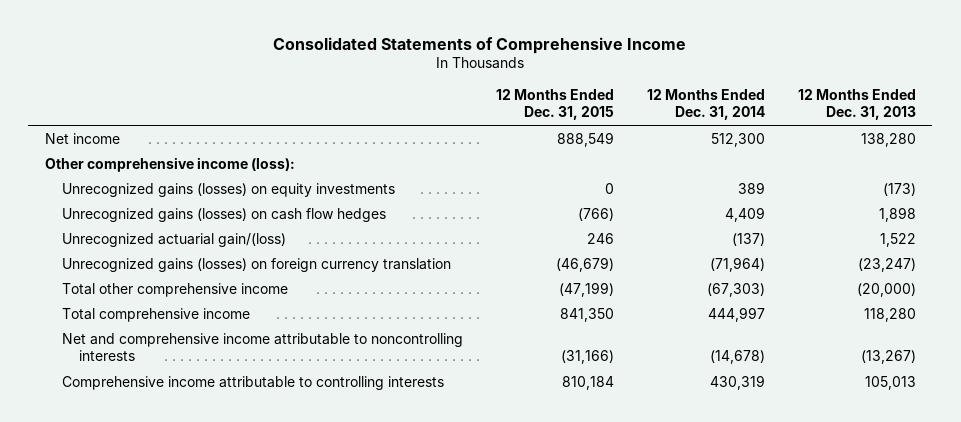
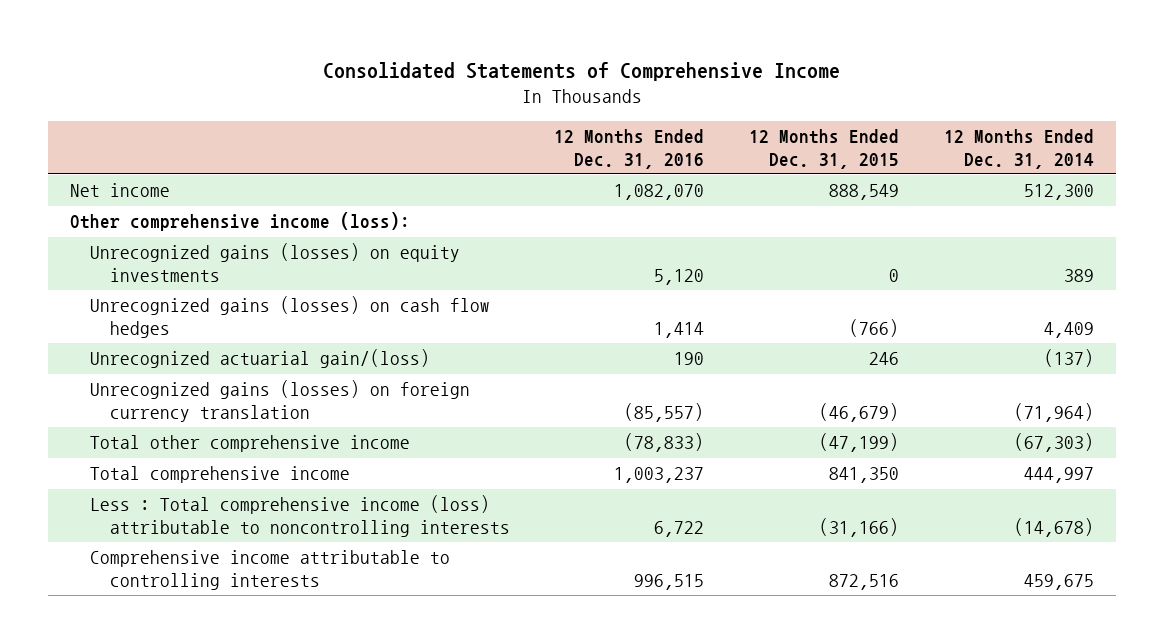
[797,88,916,121] 12 Months Ended Dec. 31, 2013 -> none
none -> [554,129,705,169] 12 Months Ended Dec. 31, 2016
[62,332,464,362] Net and comprehensive income attributable to noncontrolling interests -> [89,495,510,537] Less : Total comprehensive income (loss) attributable to noncontrolling interests
[562,375,615,390] 810,184 -> [829,573,900,590] 872,516
[709,374,765,390] 430,319 -> [1024,573,1095,590] 459,675

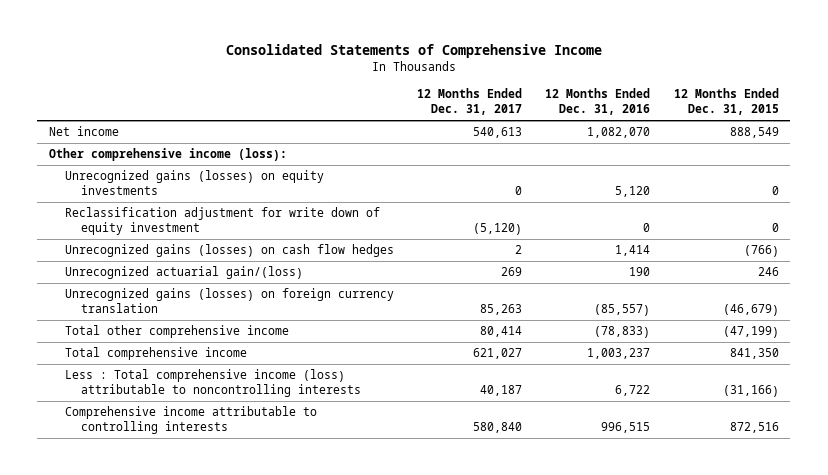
[944,129,1095,169] 12 Months Ended Dec. 31, 2014 -> none
none -> [417,88,523,116] 12 Months Ended Dec. 31, 2017
none -> [64,207,380,236] Reclassification adjustment for write down of equity investment

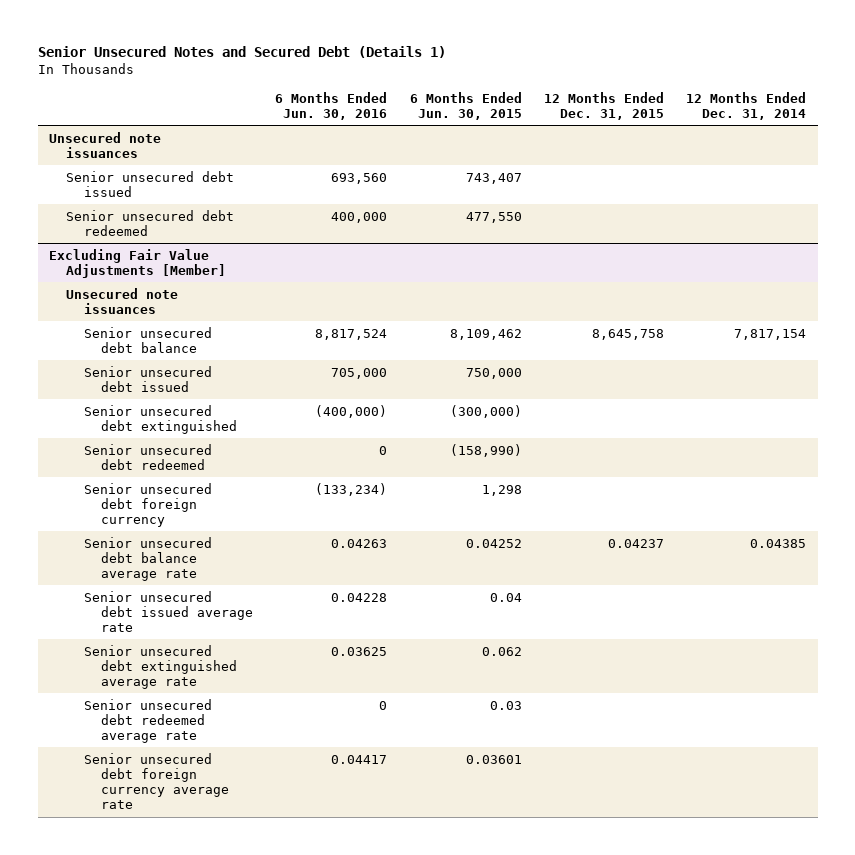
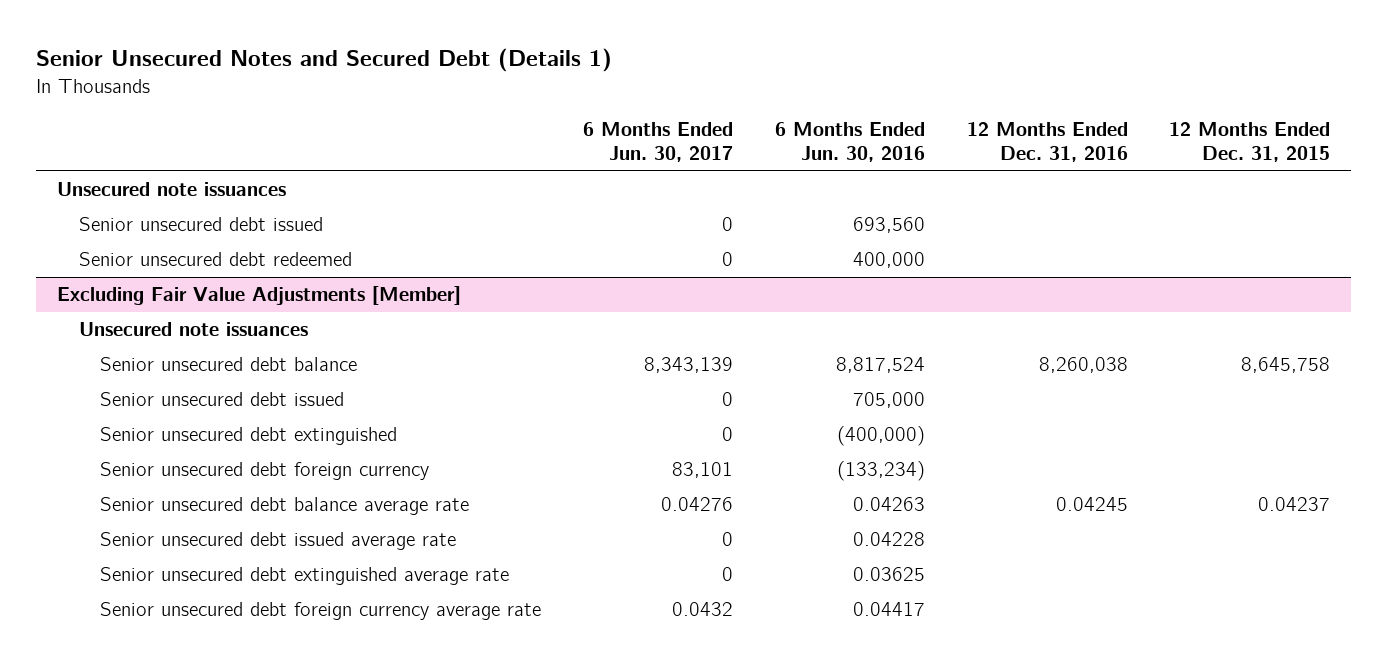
[409,91,522,120] 6 Months Ended Jun. 30, 2015 -> none
[686,91,807,120] 12 Months Ended Dec. 31, 2014 -> none
none -> [582,122,733,162] 6 Months Ended Jun. 30, 2017
none -> [966,122,1128,162] 12 Months Ended Dec. 31, 2016
[83,443,212,470] Senior unsecured debt redeemed -> none
[83,698,212,743] Senior unsecured debt redeemed average rate -> none

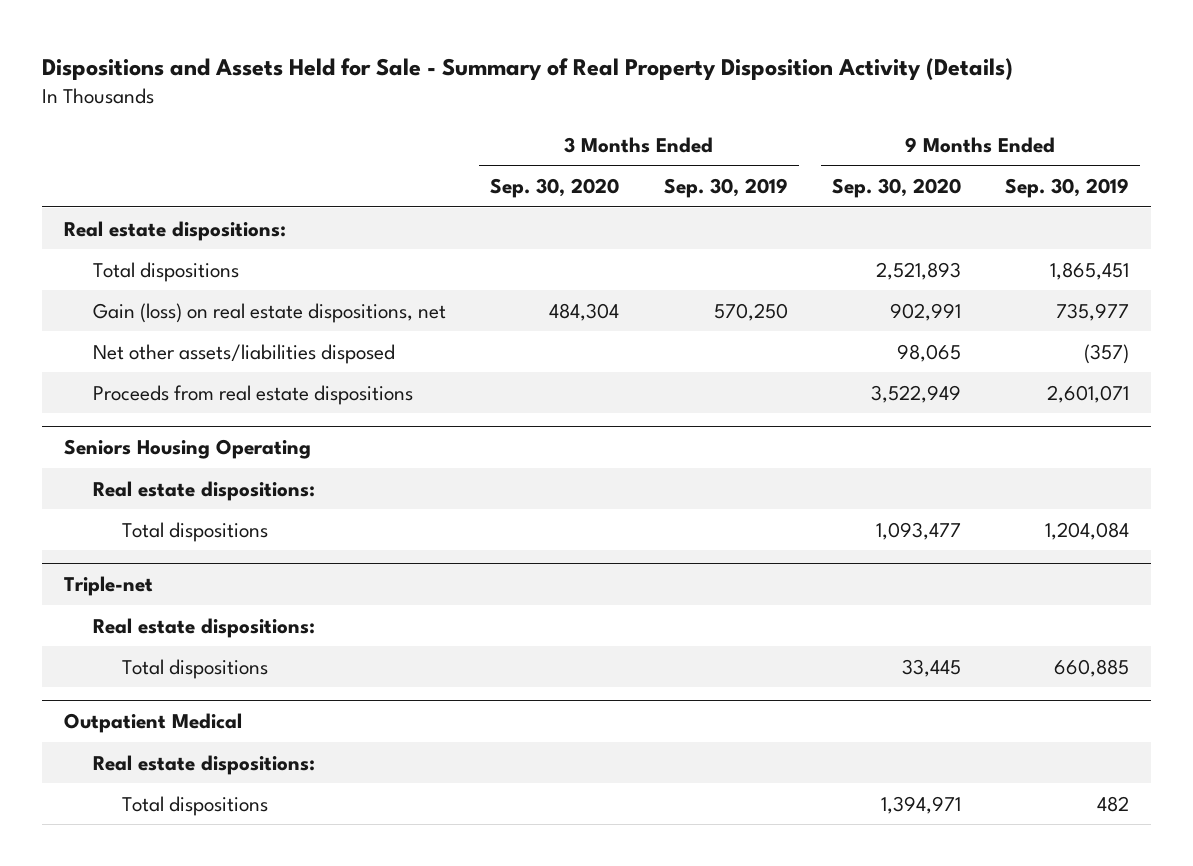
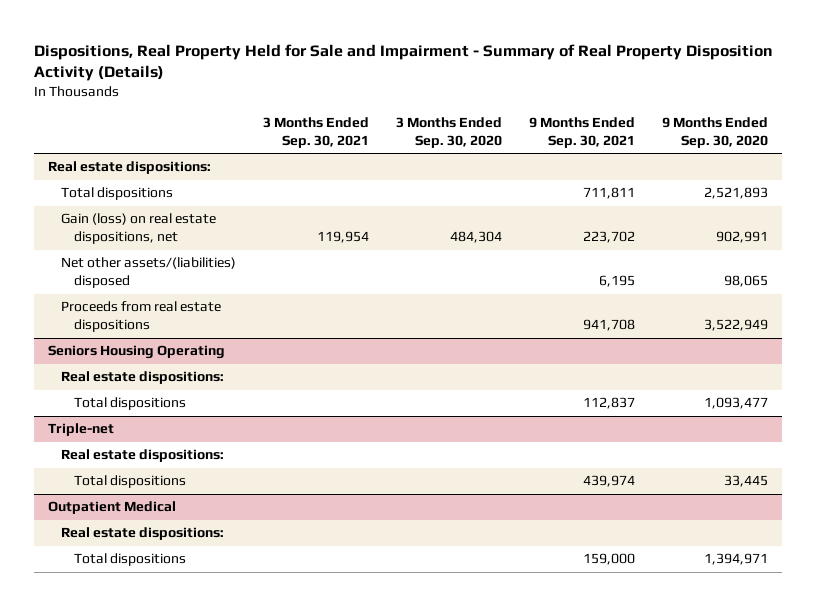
[42,57,1014,80] Dispositions and Assets Held for Sale - Summary of Real Property Disposition Activity (Details) -> [34,43,774,82] Dispositions, Real Property Held for Sale and Impairment - Summary of Real Property Disposition Activity (Details)
[663,178,788,199] Sep. 30, 2019 -> none
[1004,178,1129,199] Sep. 30, 2019 -> none
none -> [263,117,370,148] 3 Months Ended Sep. 30, 2021
none -> [529,117,636,148] 9 Months Ended Sep. 30, 2021
[93,343,396,364] Net other assets/liabilities disposed -> [60,257,236,289] Net other assets/(liabilities) disposed

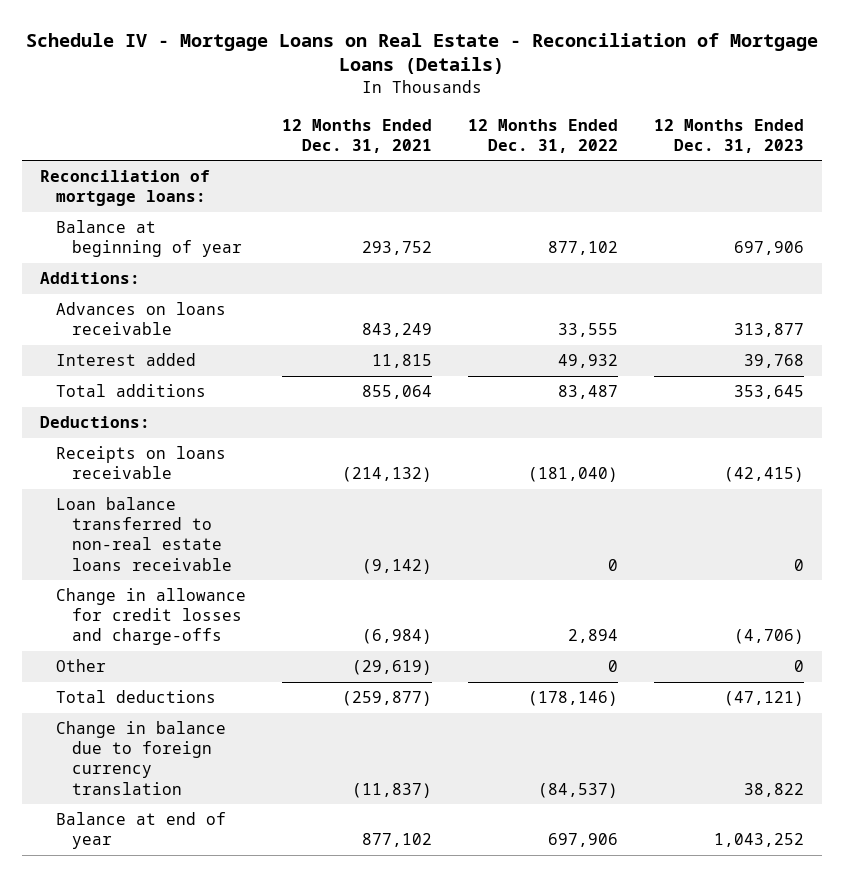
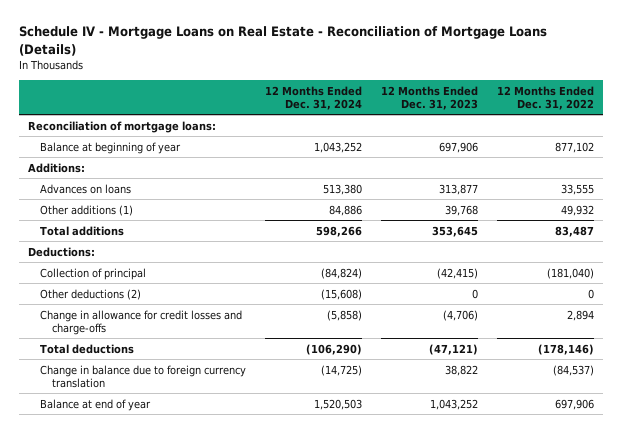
[281,118,432,153] 12 Months Ended Dec. 31, 2021 -> none
none -> [265,85,363,111] 12 Months Ended Dec. 31, 2024
[55,302,226,336] Advances on loans receivable -> [40,183,132,194] Advances on loans
[55,353,196,367] Interest added -> [40,204,134,216] Other additions (1)
[55,446,226,480] Receipts on loans receivable -> [40,267,147,280] Collection of principal
[55,497,233,571] Loan balance transferred to non-real estate loans receivable -> [40,288,142,300] Other deductions (2)
[55,659,106,673] Other -> none

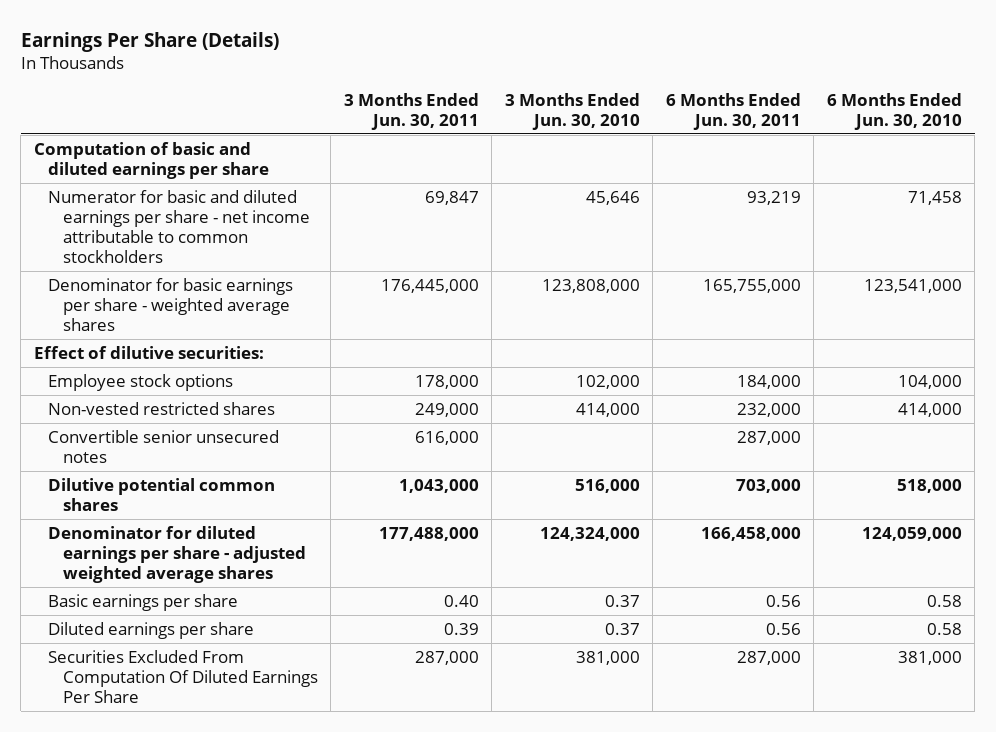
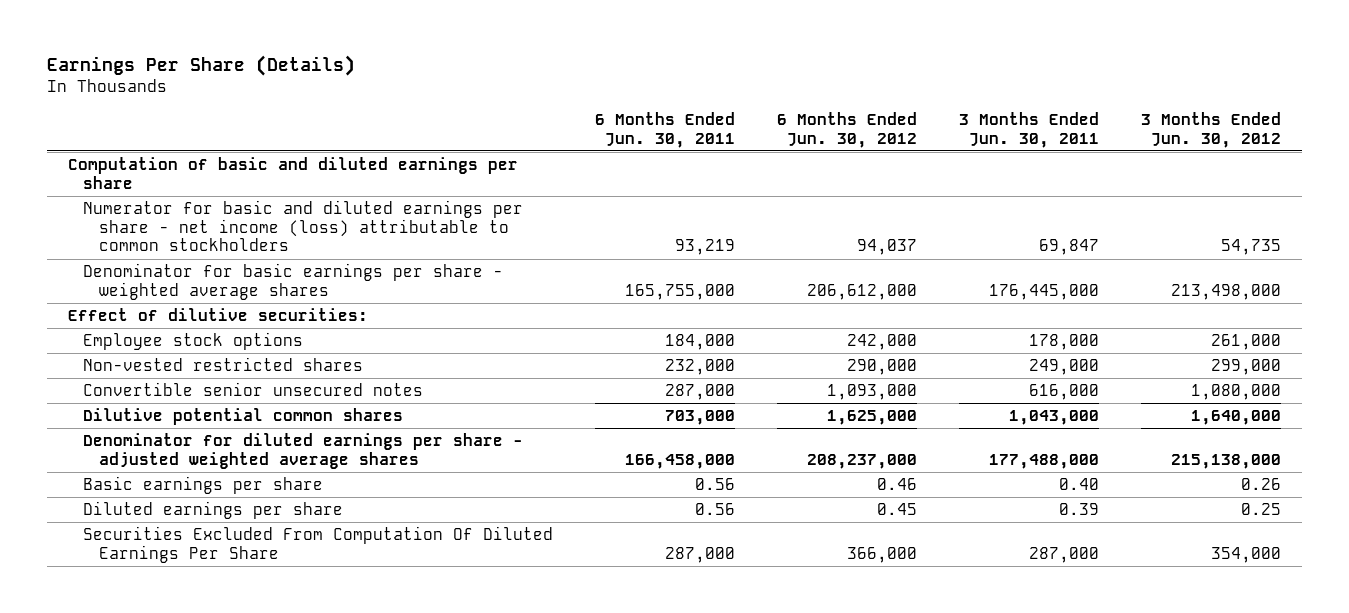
[504,92,640,130] 3 Months Ended Jun. 30, 2010 -> none
[826,92,962,130] 6 Months Ended Jun. 30, 2010 -> none
none -> [777,112,918,148] 6 Months Ended Jun. 30, 2012
none -> [1141,112,1282,148] 3 Months Ended Jun. 30, 2012
[48,190,310,263] Numerator for basic and diluted earnings per share - net income attributable to common stockholders -> [83,200,524,252] Numerator for basic and diluted earnings per share - net income (loss) attributable to common stockholders

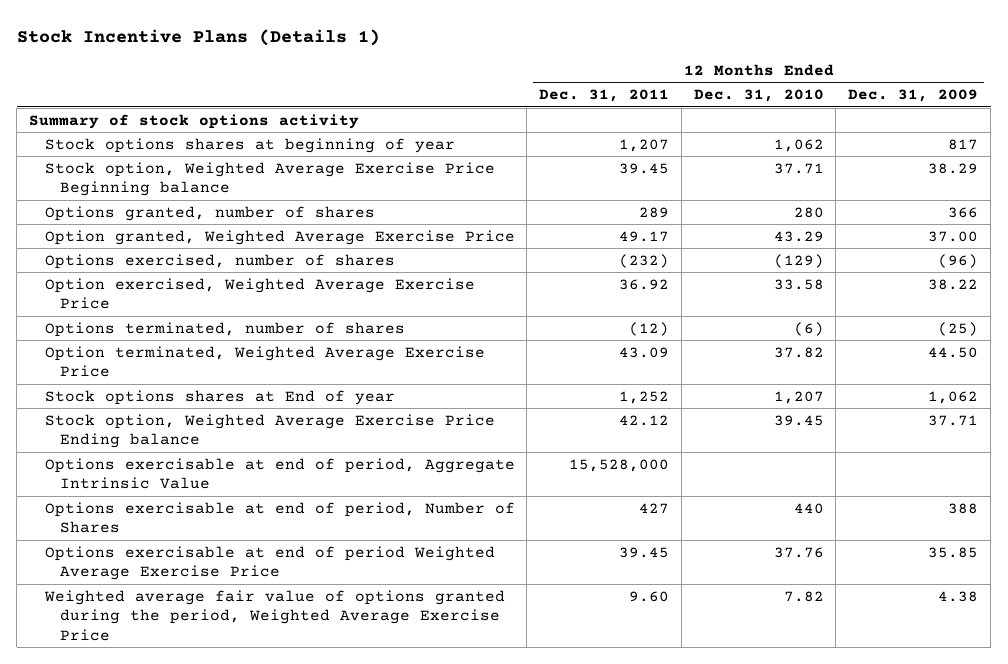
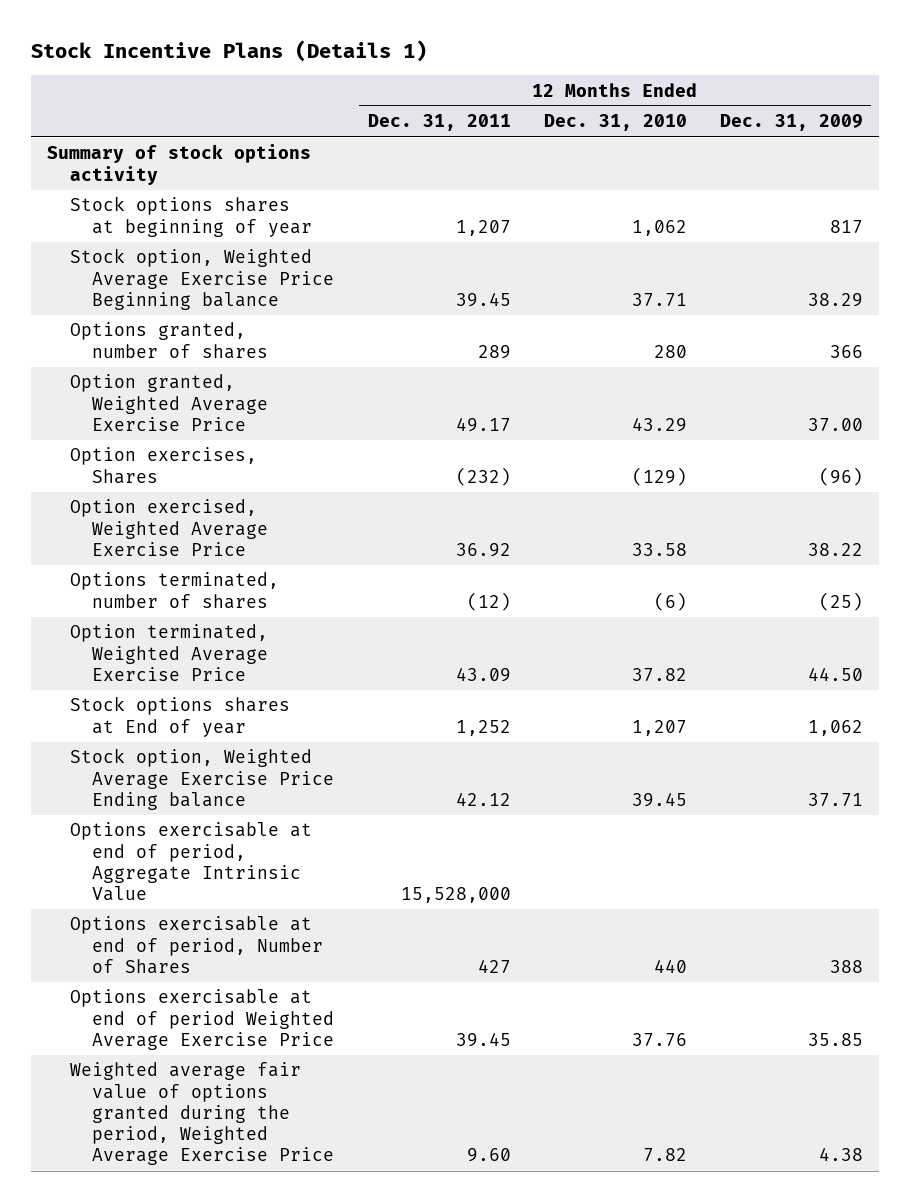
[44,253,395,269] Options exercised, number of shares -> [69,447,257,484] Option exercises, Shares

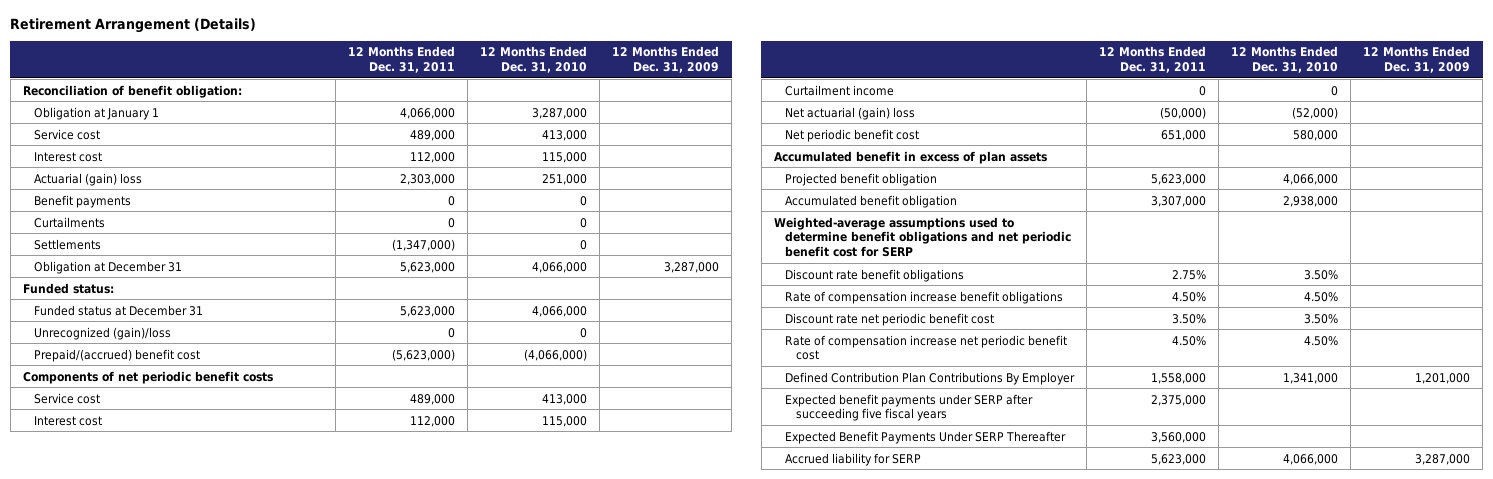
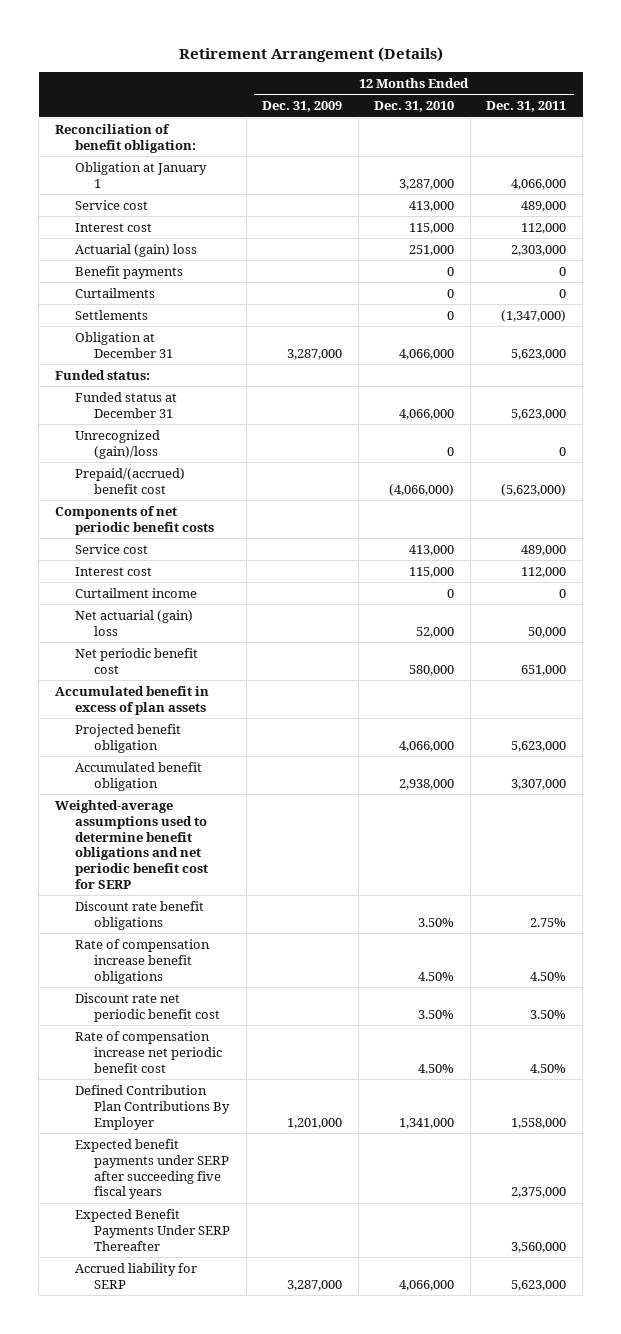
[1160,106,1207,119] (50,000) -> [528,626,567,638] 50,000
[1292,106,1339,119] (52,000) -> [416,626,455,638] 52,000

